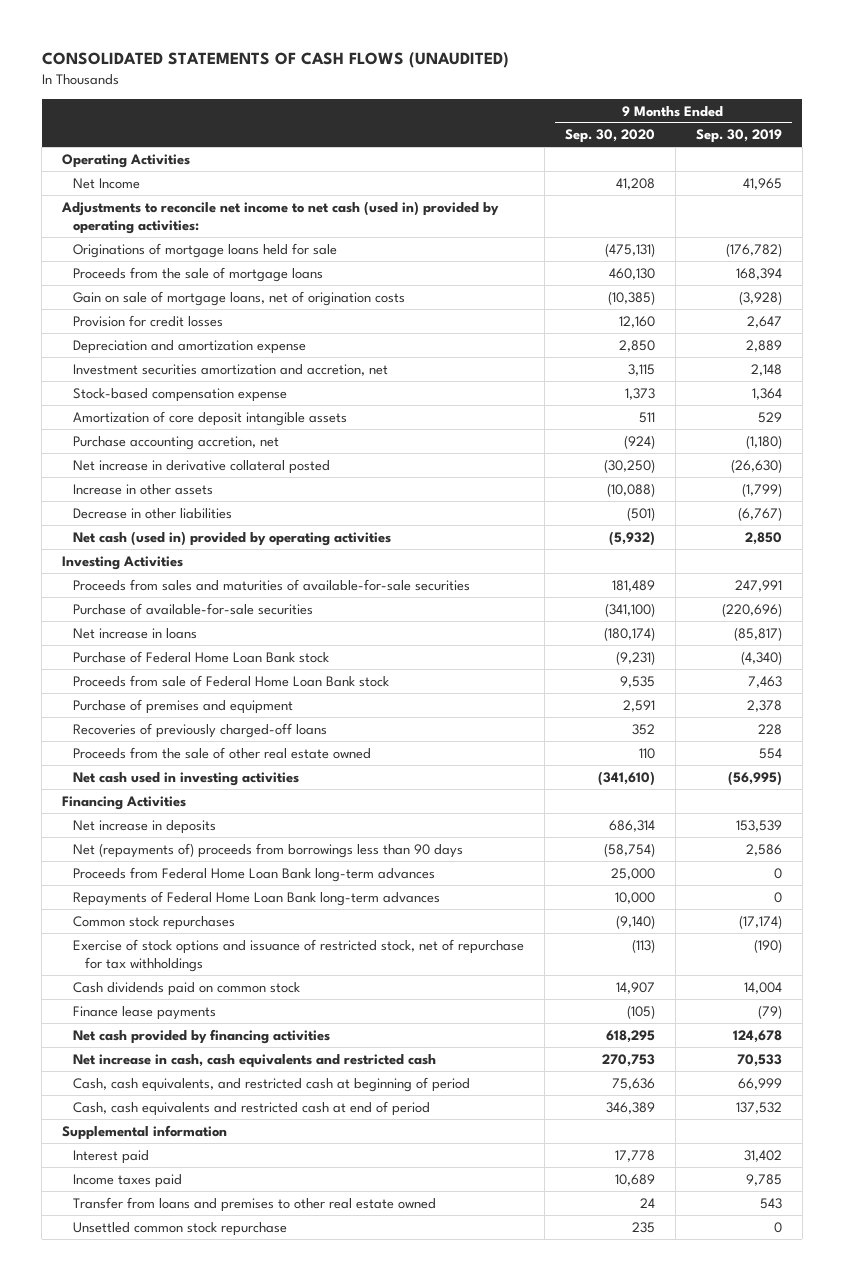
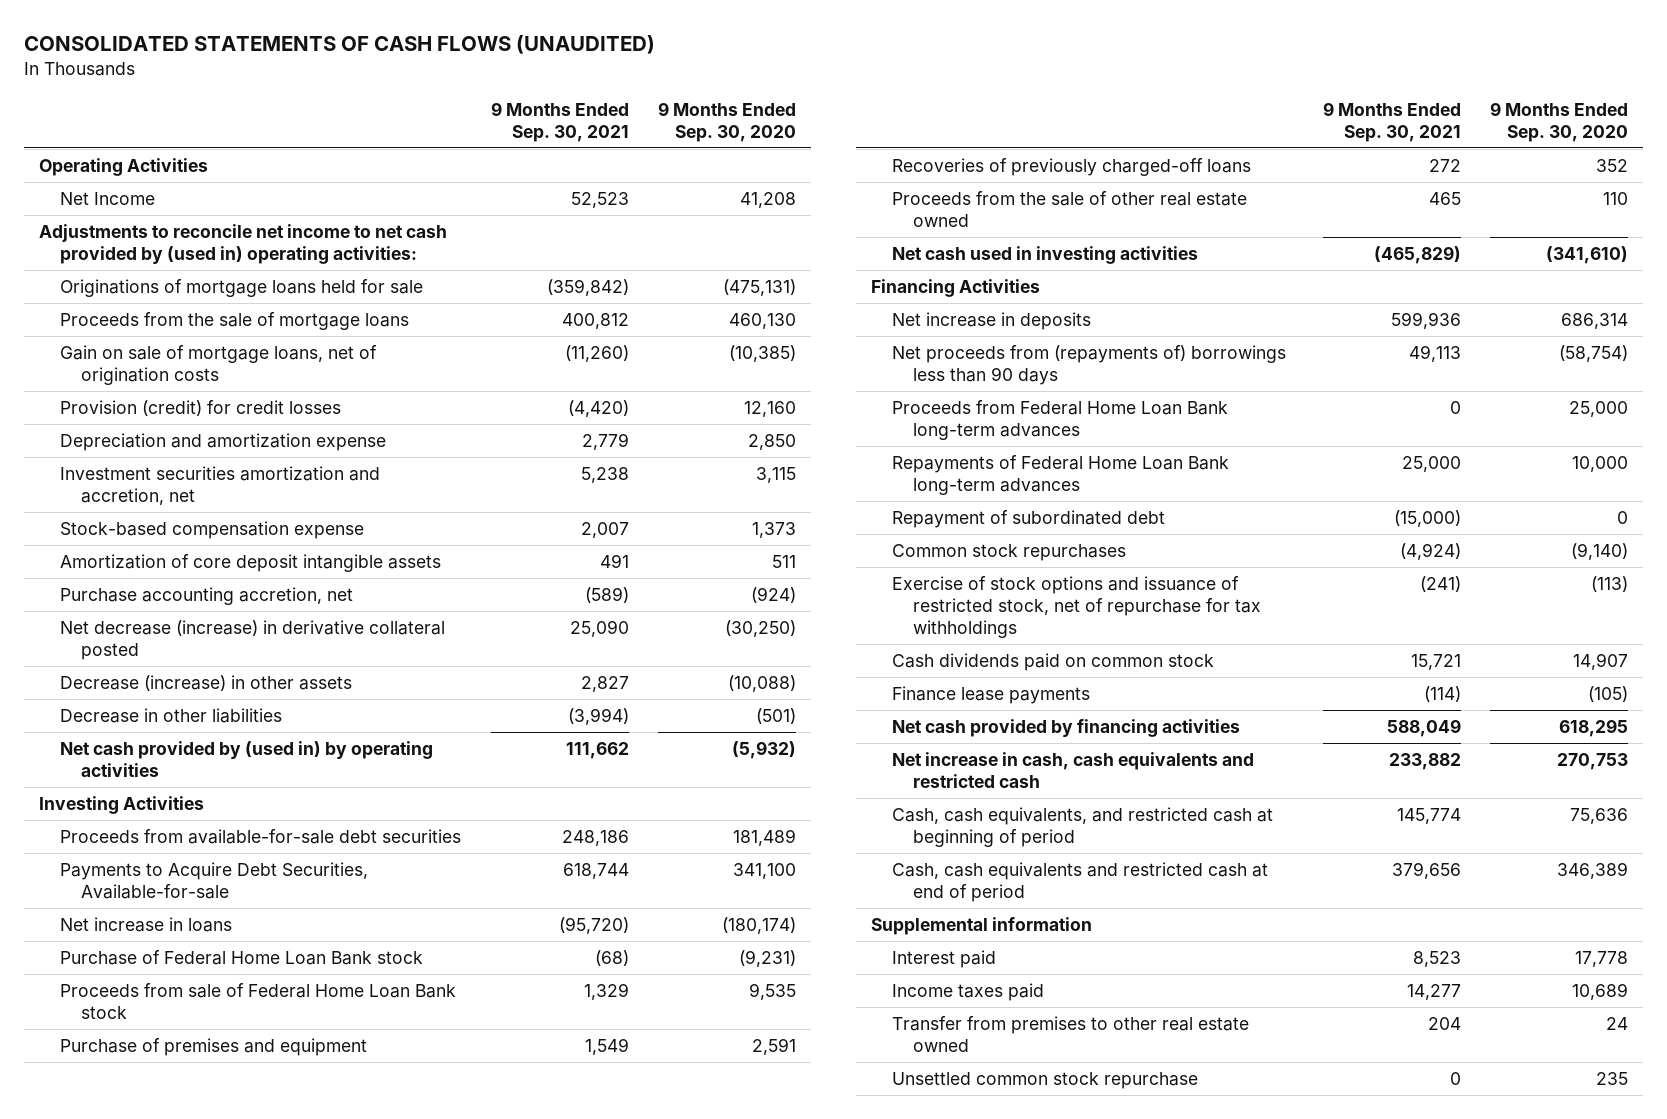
[695,129,782,144] Sep. 30, 2019 -> none
none -> [490,101,629,142] 9 Months Ended Sep. 30, 2021
[60,200,499,234] Adjustments to reconcile net income to net cash (used in) provided by operating activities: -> [38,223,447,264] Adjustments to reconcile net income to net cash provided by (used in) operating activities:
[73,314,224,327] Provision for credit losses -> [59,399,341,416] Provision (credit) for credit losses
[73,459,331,474] Net increase in derivative collateral posted -> [59,619,445,660] Net decrease (increase) in derivative collateral posted
[73,483,214,495] Increase in other assets -> [59,674,352,691] Decrease (increase) in other assets
[73,530,392,546] Net cash (used in) provided by operating activities -> [59,740,433,777] Net cash provided by (used in) by operating activities
[73,602,314,615] Purchase of available-for-sale securities -> none
[73,578,471,591] Proceeds from sales and maturities of available-for-sale securities -> [59,828,461,844] Proceeds from available-for-sale debt securities
none -> [59,861,368,899] Payments to Acquire Debt Securities, Available-for-sale
[73,842,464,858] Net (repayments of) proceeds from borrowings less than 90 days -> [891,344,1286,385] Net proceeds from (repayments of) borrowings less than 90 days
none -> [891,509,1165,528] Repayment of subordinated debt
[73,1196,437,1212] Transfer from loans and premises to other real estate owned -> [891,1015,1249,1052] Transfer from premises to other real estate owned

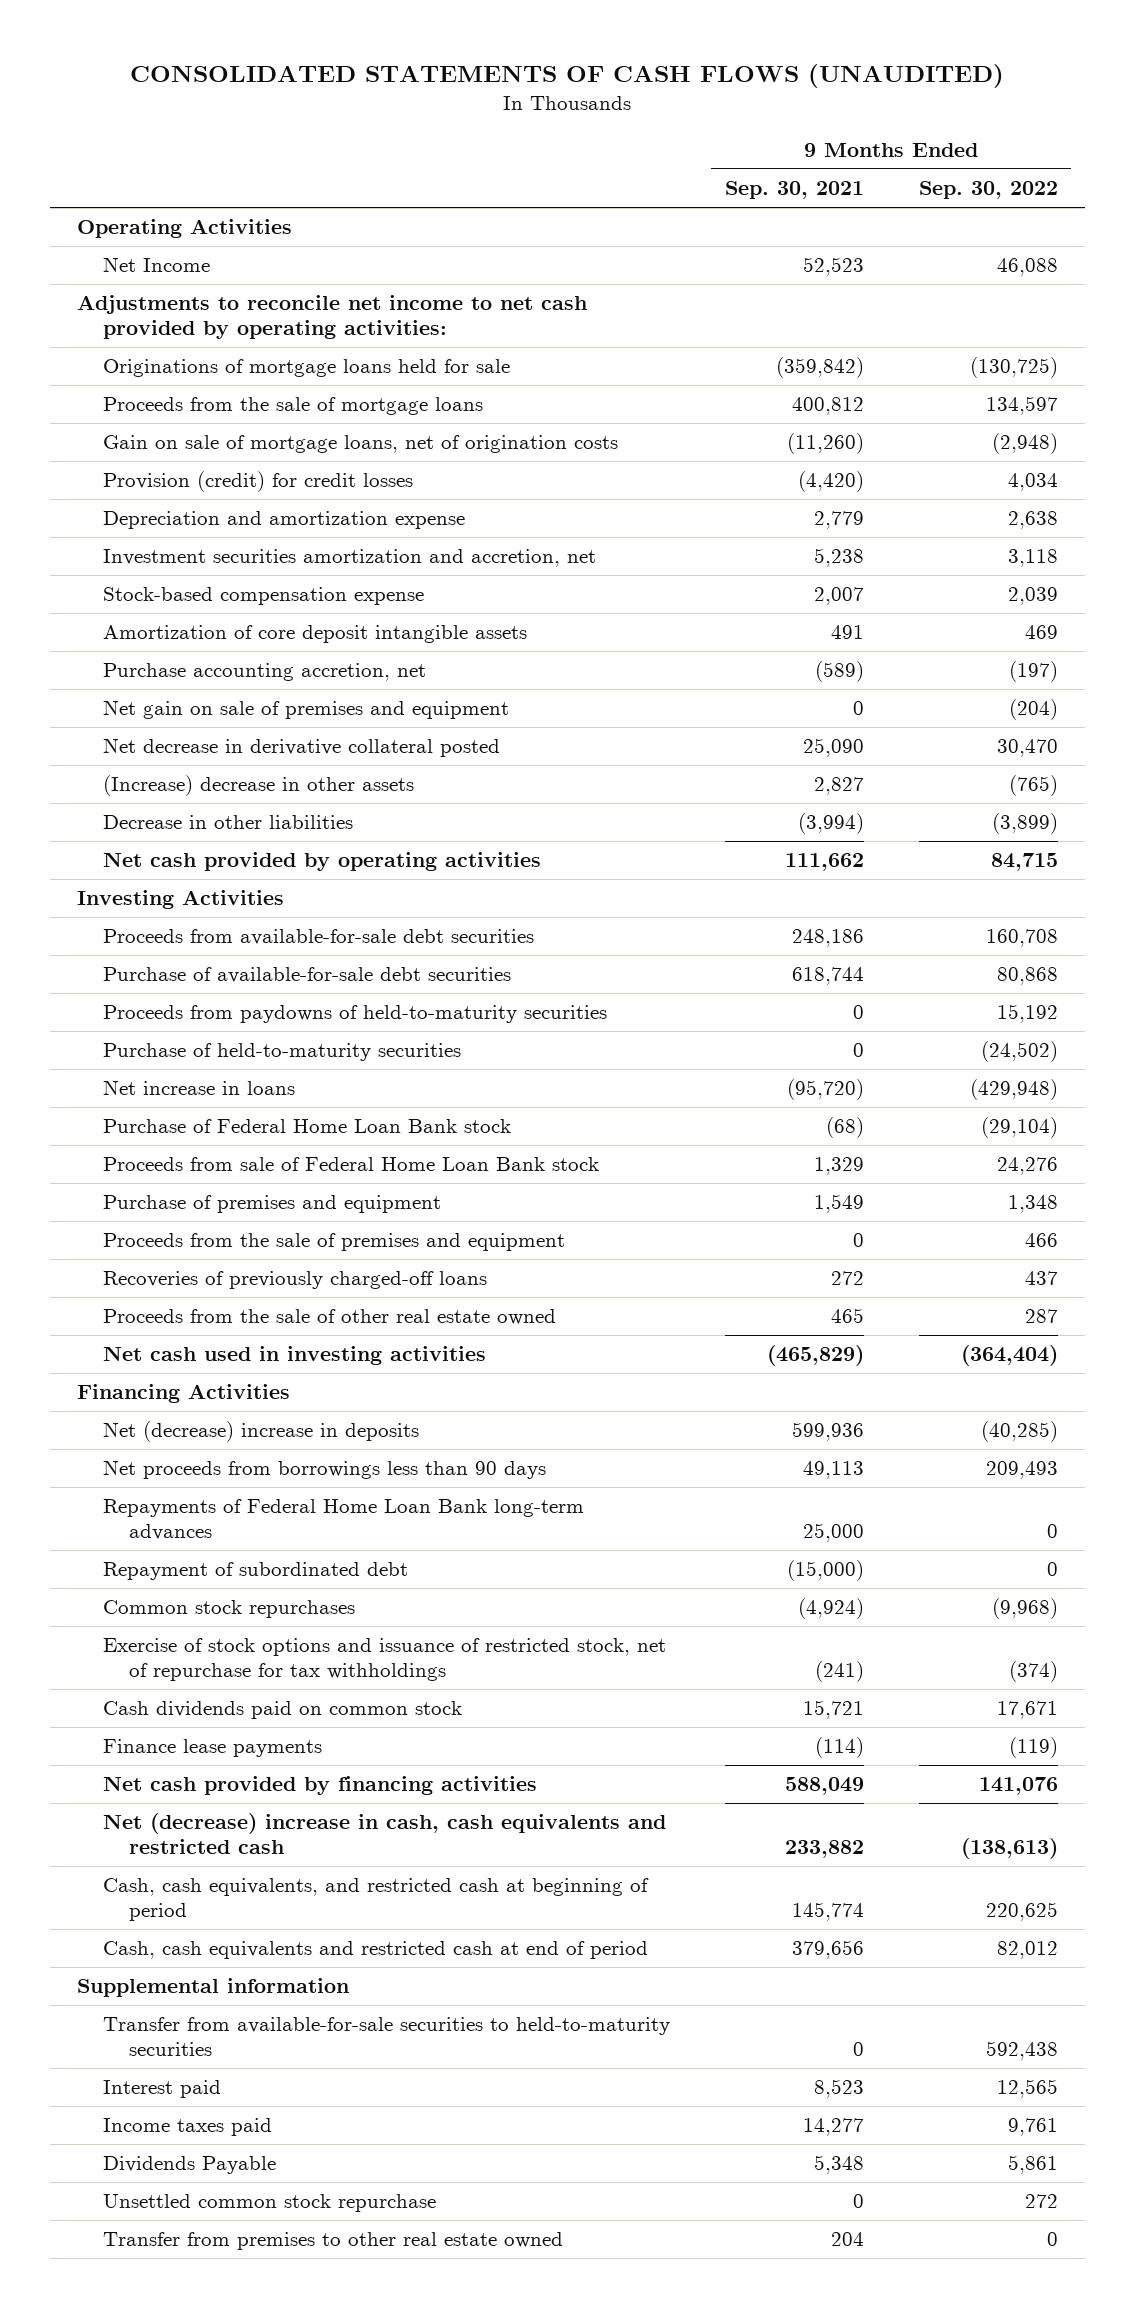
[658,101,797,142] 9 Months Ended Sep. 30, 2020 -> none
none -> [918,181,1058,200] Sep. 30, 2022
[38,223,447,264] Adjustments to reconcile net income to net cash provided by (used in) operating activities: -> [77,295,588,340] Adjustments to reconcile net income to net cash provided by operating activities:
none -> [103,700,510,720] Net gain on sale of premises and equipment
[59,619,445,660] Net decrease (increase) in derivative collateral posted -> [103,738,501,758] Net decrease in derivative collateral posted
[59,674,352,691] Decrease (increase) in other assets -> [103,775,415,797] (Increase) decrease in other assets
[59,740,433,777] Net cash provided by (used in) by operating activities -> [103,852,542,872] Net cash provided by operating activities
[59,861,368,899] Payments to Acquire Debt Securities, Available-for-sale -> [103,967,512,984] Purchase of available-for-sale debt securities
none -> [103,1005,608,1024] Proceeds from paydowns of held-to-maturity securities
none -> [103,1043,462,1062] Purchase of held-to-maturity securities
none -> [103,1233,566,1252] Proceeds from the sale of premises and equipment
[891,399,1228,440] Proceeds from Federal Home Loan Bank long-term advances -> none
[891,311,1091,330] Net increase in deposits -> [103,1421,420,1443] Net (decrease) increase in deposits
[891,344,1286,385] Net proceeds from (repayments of) borrowings less than 90 days -> [103,1460,547,1480] Net proceeds from borrowings less than 90 days
[891,751,1254,788] Net increase in cash, cash equivalents and restricted cash -> [103,1813,667,1855] Net (decrease) increase in cash, cash equivalents and restricted cash
none -> [103,2017,671,2057] Transfer from available-for-sale securities to held-to-maturity securities
none -> [103,2156,277,2175] Dividends Payable
[891,1015,1249,1052] Transfer from premises to other real estate owned -> [103,2232,564,2251] Transfer from premises to other real estate owned

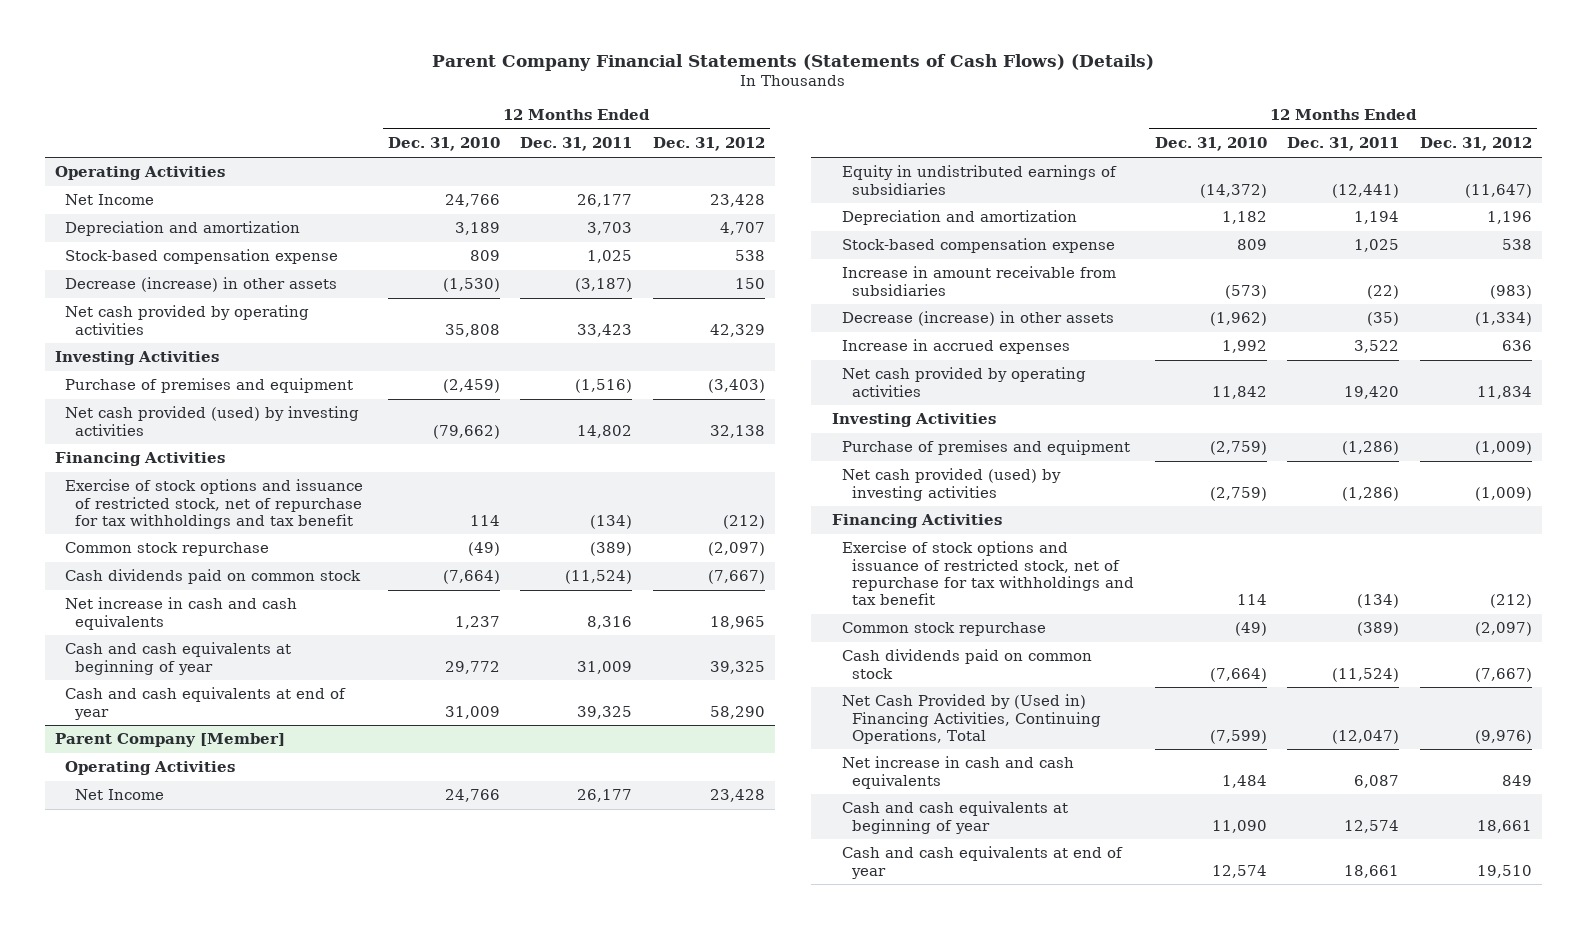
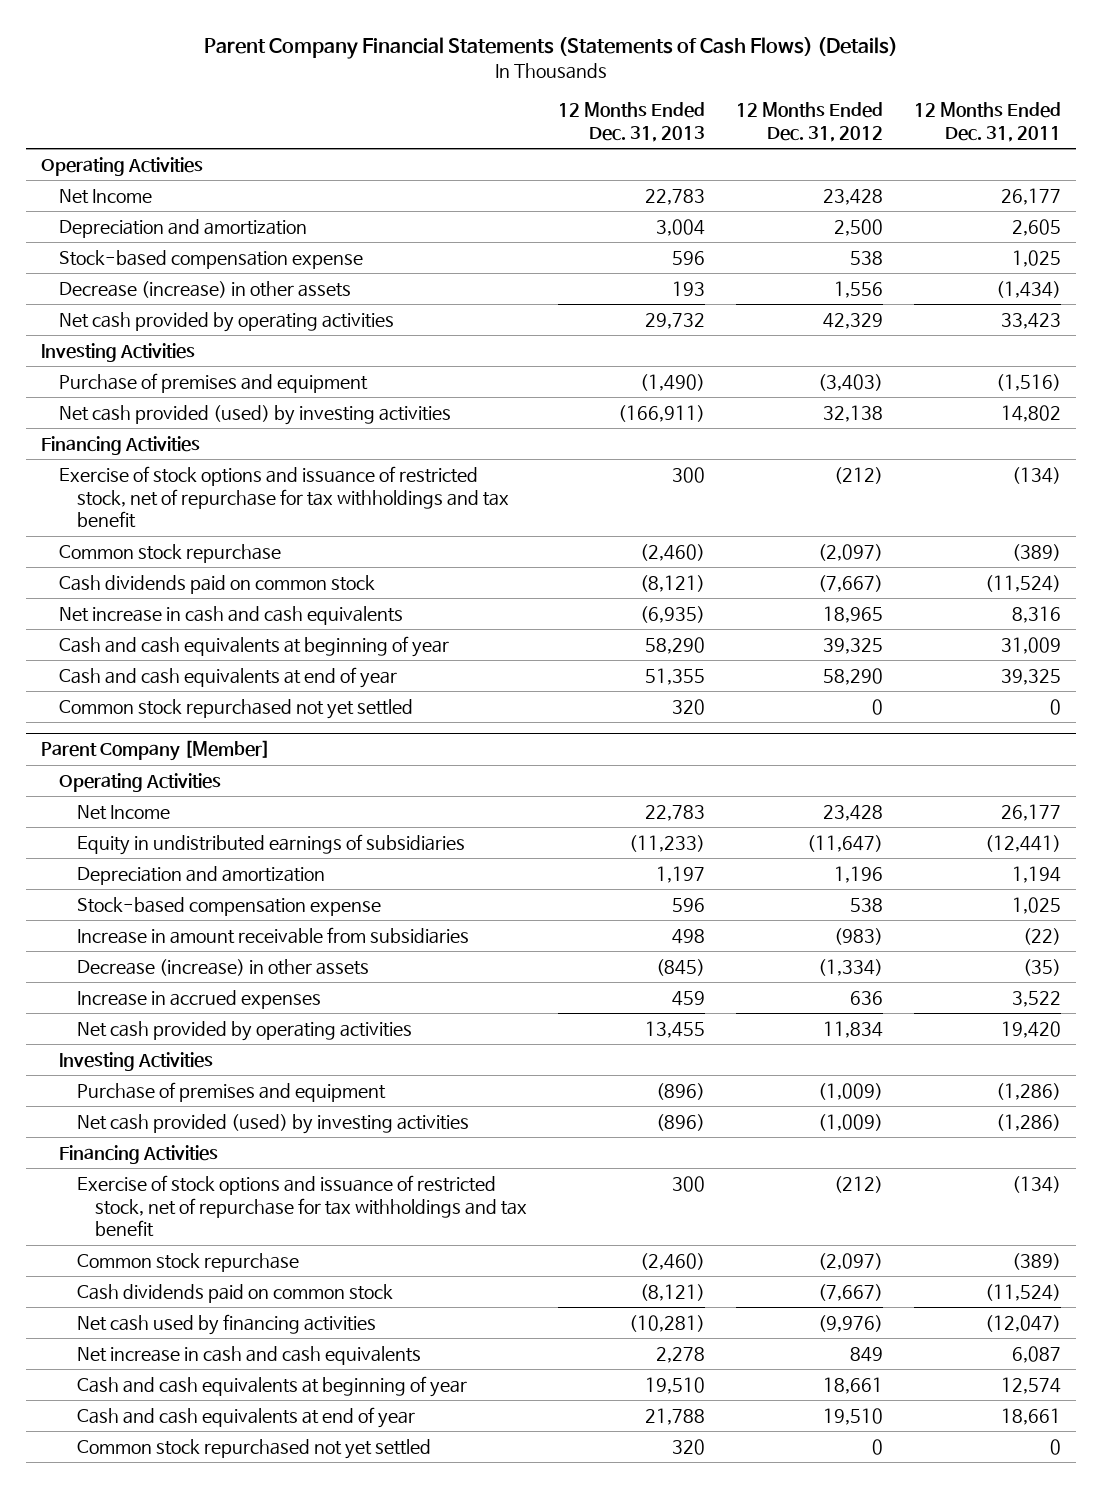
[387,137,500,152] Dec. 31, 2010 -> none
none -> [558,102,706,142] 12 Months Ended Dec. 31, 2013
[587,222,633,236] 3,703 -> [1011,219,1061,237] 2,605
[719,222,765,236] 4,707 -> [834,219,884,237] 2,500
[575,278,633,293] (3,187) -> [995,281,1061,299] (1,434)
[734,278,765,290] 150 -> [834,281,884,299] 1,556
none -> [59,699,414,720] Common stock repurchased not yet settled
[841,694,1102,744] Net Cash Provided by (Used in) Financing Activities, Continuing Operations, Total -> [77,1314,377,1336] Net cash used by financing activities
none -> [77,1439,432,1460] Common stock repurchased not yet settled

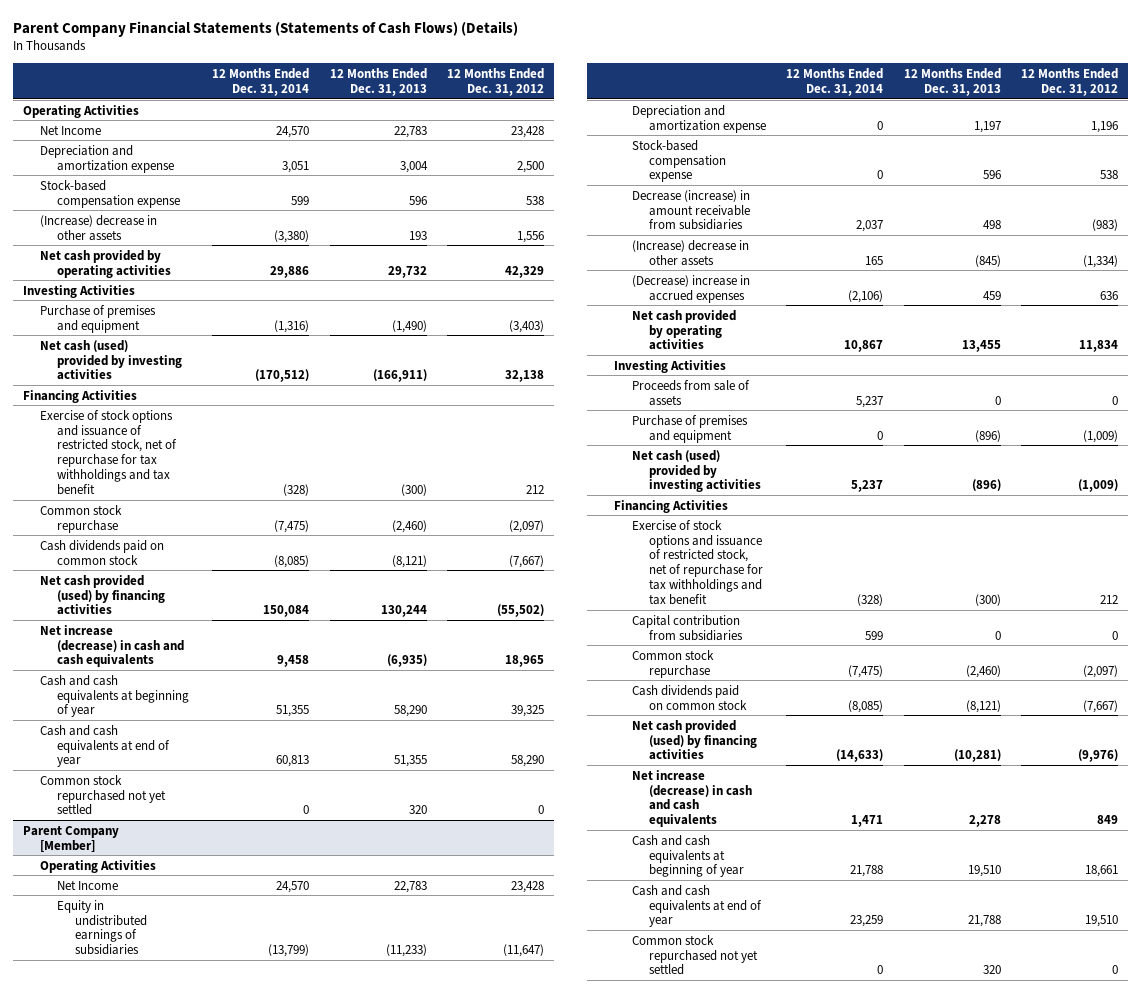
[913,102,1061,142] 12 Months Ended Dec. 31, 2011 -> none
none -> [212,67,310,96] 12 Months Ended Dec. 31, 2014
[59,219,308,239] Depreciation and amortization -> [40,144,175,173] Depreciation and amortization expense
[59,281,352,299] Decrease (increase) in other assets -> [40,214,158,241] (Increase) decrease in other assets
[59,405,452,426] Net cash provided (used) by investing activities -> [40,339,183,381] Net cash (used) provided by investing activities
[672,467,706,484] 300 -> [400,484,427,497] (300)
[834,467,884,485] (212) -> [526,485,545,495] 212
none -> [40,574,166,616] Net cash provided (used) by financing activities
[59,606,404,626] Net increase in cash and cash equivalents -> [40,624,185,668] Net increase (decrease) in cash and cash equivalents
[77,866,326,886] Depreciation and amortization -> [631,104,766,133] Depreciation and amortization expense
[77,927,470,945] Increase in amount receivable from subsidiaries -> [631,189,750,231] Decrease (increase) in amount receivable from subsidiaries
[77,959,370,977] Decrease (increase) in other assets -> [631,239,749,266] (Increase) decrease in other assets
[77,990,322,1010] Increase in accrued expenses -> [631,274,750,303] (Decrease) increase in accrued expenses
none -> [631,379,750,406] Proceeds from sale of assets
[77,1114,470,1135] Net cash provided (used) by investing activities -> [631,449,761,493] Net cash (used) provided by investing activities
[672,1176,706,1193] 300 -> [974,594,1001,607] (300)
[834,1176,884,1194] (212) -> [1100,595,1119,605] 212
none -> [631,614,743,641] Capital contribution from subsidiaries
[77,1314,377,1336] Net cash used by financing activities -> [631,719,757,761] Net cash provided (used) by financing activities
[77,1346,422,1366] Net increase in cash and cash equivalents -> [631,769,752,828] Net increase (decrease) in cash and cash equivalents

